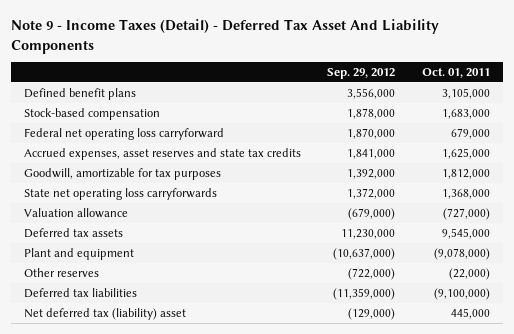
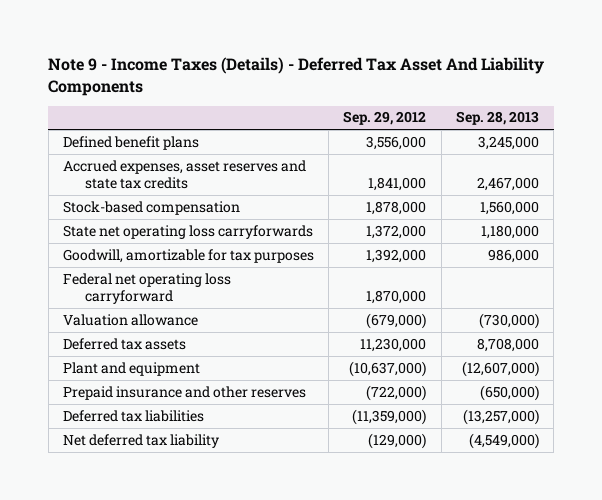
[10,19,439,54] Note 9 - Income Taxes (Detail) - Deferred Tax Asset And Liability Components -> [48,56,545,96] Note 9 - Income Taxes (Details) - Deferred Tax Asset And Liability Components
[421,67,490,78] Oct. 01, 2011 -> none
none -> [455,111,539,126] Sep. 28, 2013
[23,107,160,120] Stock-based compensation -> [62,200,240,215] Stock-based compensation
[23,167,221,180] Goodwill, amortizable for tax purposes -> [62,248,314,263] Goodwill, amortizable for tax purposes
[23,127,224,140] Federal net operating loss carryforward -> [62,272,231,305] Federal net operating loss carryforward
[23,267,99,277] Other reserves -> [62,385,306,400] Prepaid insurance and other reserves
[23,307,186,320] Net deferred tax (liability) asset -> [62,433,219,448] Net deferred tax liability

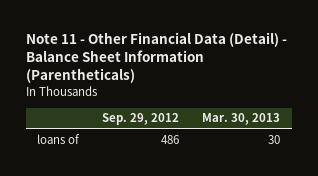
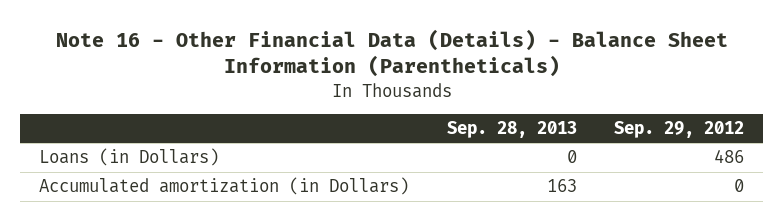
[25,31,287,84] Note 11 - Other Financial Data (Detail) - Balance Sheet Information (Parentheticals) -> [55,28,728,78] Note 16 - Other Financial Data (Details) - Balance Sheet Information (Parentheticals)
[202,113,281,126] Mar. 30, 2013 -> none
none -> [446,121,577,139] Sep. 28, 2013
[37,133,81,144] loans of -> [38,148,219,167] Loans (in Dollars)
none -> [38,177,409,196] Accumulated amortization (in Dollars)

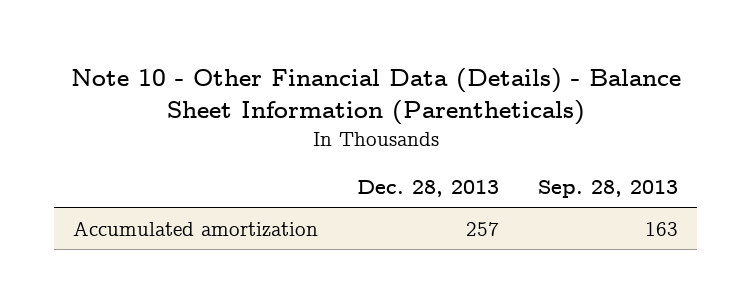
[55,28,728,78] Note 16 - Other Financial Data (Details) - Balance Sheet Information (Parentheticals) -> [70,68,681,126] Note 10 - Other Financial Data (Details) - Balance Sheet Information (Parentheticals)
[614,121,745,139] Sep. 29, 2012 -> none
none -> [357,180,500,198] Dec. 28, 2013
[38,148,219,167] Loans (in Dollars) -> none
[38,177,409,196] Accumulated amortization (in Dollars) -> [73,220,319,237] Accumulated amortization

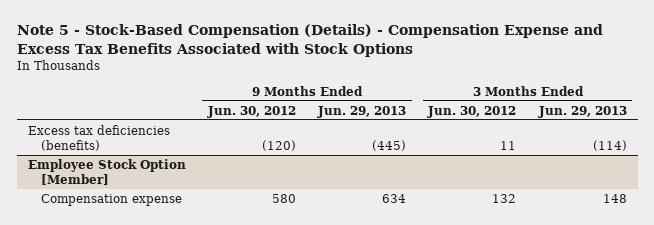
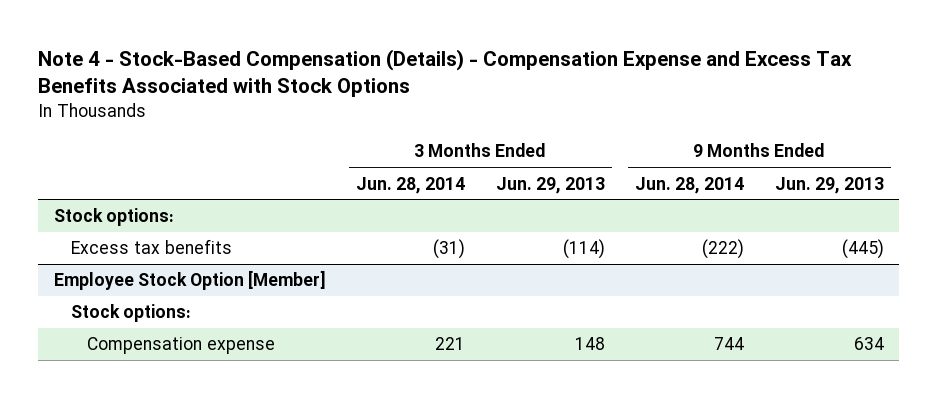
[16,24,603,57] Note 5 - Stock-Based Compensation (Details) - Compensation Expense and Excess Tax Benefits Associated with Stock Options -> [38,48,853,98] Note 4 - Stock-Based Compensation (Details) - Compensation Expense and Excess Tax Benefits Associated with Stock Options
[206,105,296,118] Jun. 30, 2012 -> none
[427,105,517,118] Jun. 30, 2012 -> none
none -> [356,176,466,194] Jun. 28, 2014
none -> [635,176,745,194] Jun. 28, 2014
none -> [53,208,174,227] Stock options:
[27,124,170,151] Excess tax deficiencies (benefits) -> [70,239,232,255] Excess tax benefits
none -> [70,304,191,323] Stock options:

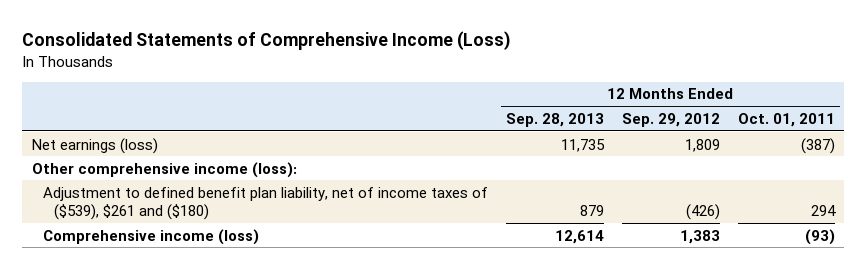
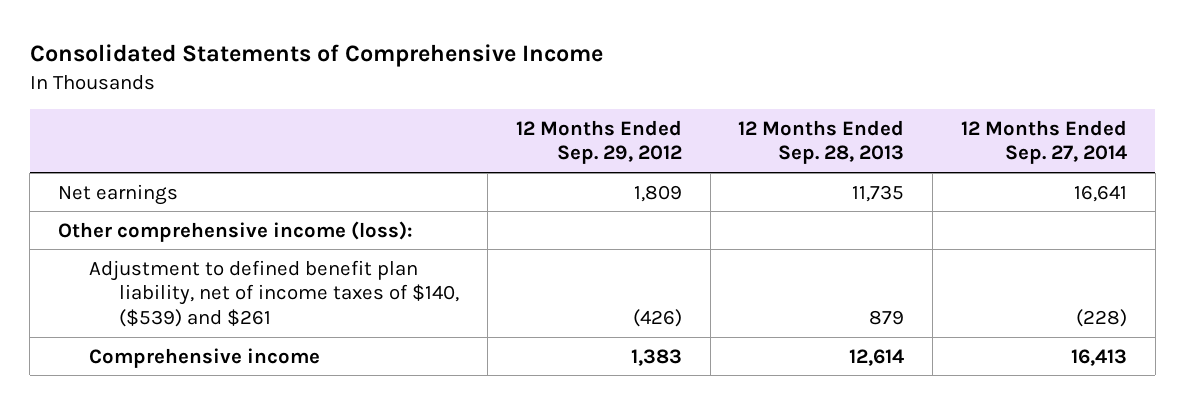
[22,31,512,51] Consolidated Statements of Comprehensive Income (Loss) -> [29,44,603,68] Consolidated Statements of Comprehensive Income
[738,112,836,127] Oct. 01, 2011 -> none
none -> [960,119,1127,165] 12 Months Ended Sep. 27, 2014
[31,137,158,154] Net earnings (loss) -> [57,183,178,205] Net earnings
[42,186,488,221] Adjustment to defined benefit plan liability, net of income taxes of ($539), $261 and ($180) -> [88,259,460,327] Adjustment to defined benefit plan liability, net of income taxes of $140, ($539) and $261
[42,228,259,245] Comprehensive income (loss) -> [88,347,320,368] Comprehensive income

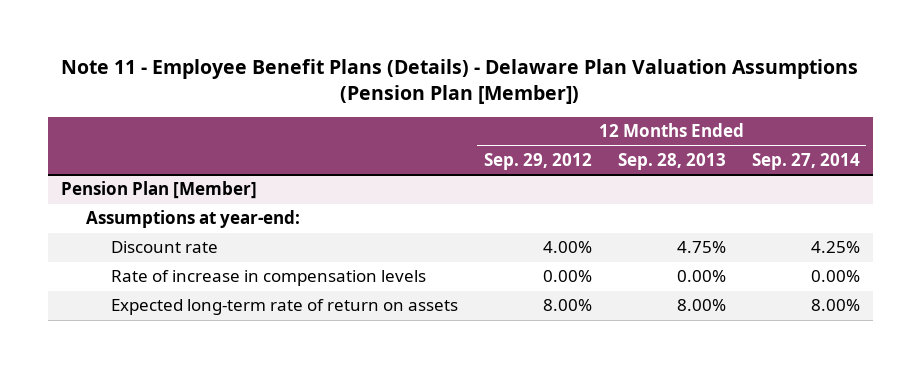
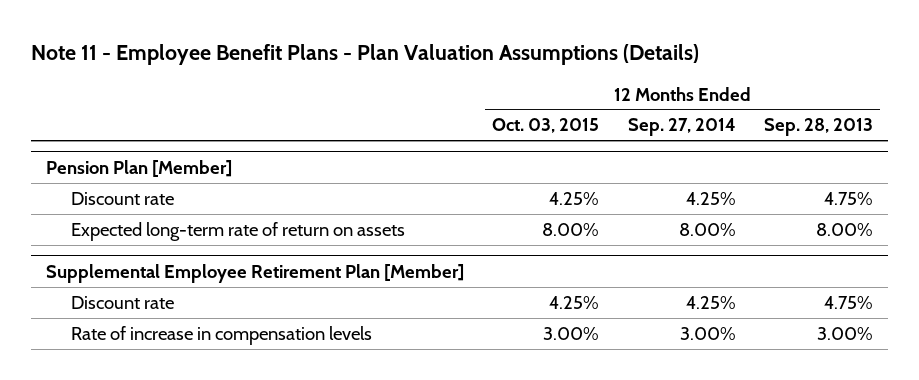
[61,59,859,105] Note 11 - Employee Benefit Plans (Details) - Delaware Plan Valuation Assumptions (Pension Plan [Member]) -> [31,44,700,66] Note 11 - Employee Benefit Plans - Plan Valuation Assumptions (Details)
[483,153,592,171] Sep. 29, 2012 -> none
none -> [492,118,600,134] Oct. 03, 2015
[86,210,301,229] Assumptions at year-end: -> none
[110,270,426,287] Rate of increase in compensation levels -> none
none -> [45,263,464,283] Supplemental Employee Retirement Plan [Member]
none -> [71,295,175,309] Discount rate
none -> [71,325,373,345] Rate of increase in compensation levels

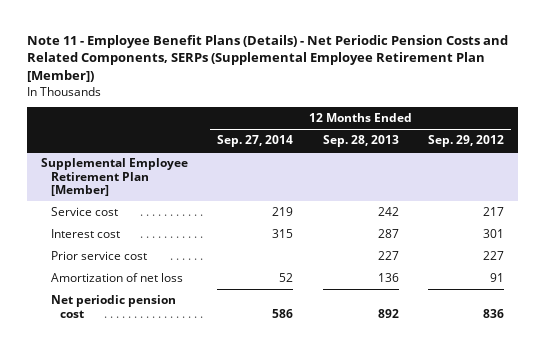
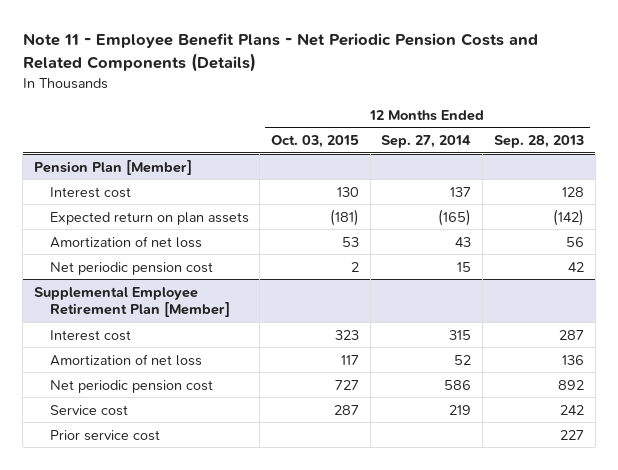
[26,34,508,83] Note 11 - Employee Benefit Plans (Details) - Net Periodic Pension Costs and Related Components, SERPs (Supplemental Employee Retirement Plan [Member]) -> [22,33,538,72] Note 11 - Employee Benefit Plans - Net Periodic Pension Costs and Related Components (Details)
[427,135,504,148] Sep. 29, 2012 -> none
none -> [271,134,360,148] Oct. 03, 2015
none -> [34,159,193,175] Pension Plan [Member]
none -> [49,186,131,198] Interest cost
none -> [49,211,249,225] Expected return on plan assets
none -> [49,235,202,248] Amortization of net loss
none -> [49,261,213,275] Net periodic pension cost
[50,207,118,217] Service cost -> [49,404,128,416] Service cost
[50,251,147,261] Prior service cost -> [49,429,160,441] Prior service cost

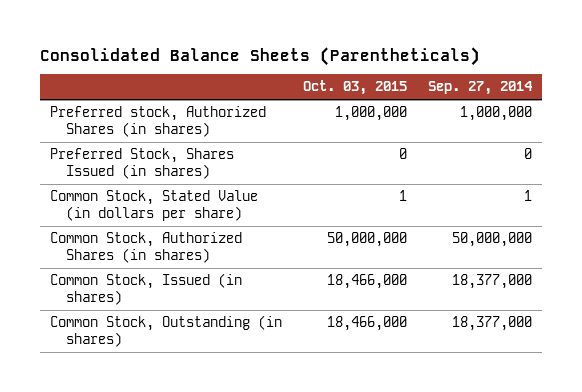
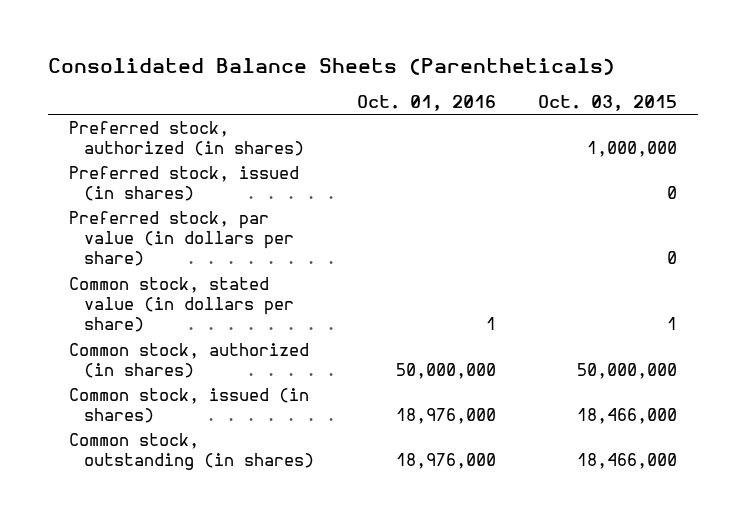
[427,81,533,96] Sep. 27, 2014 -> none
none -> [356,95,496,112] Oct. 01, 2016
[50,106,267,137] Preferred stock, Authorized Shares (in shares) -> [68,120,305,157] Preferred stock, authorized (in shares)
[50,148,235,179] Preferred Stock, Shares Issued (in shares) -> [68,165,299,202] Preferred stock, issued (in shares)
none -> [68,210,295,267] Preferred stock, par value (in dollars per share)
[50,190,259,221] Common Stock, Stated Value (in dollars per share) -> [68,276,295,333] Common stock, stated value (in dollars per share)
[50,232,243,263] Common Stock, Authorized Shares (in shares) -> [68,342,309,379] Common stock, authorized (in shares)
[50,273,243,305] Common Stock, Issued (in shares) -> [68,387,309,424] Common stock, issued (in shares)
[50,315,283,347] Common Stock, Outstanding (in shares) -> [68,432,315,471] Common stock, outstanding (in shares)

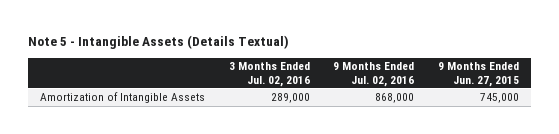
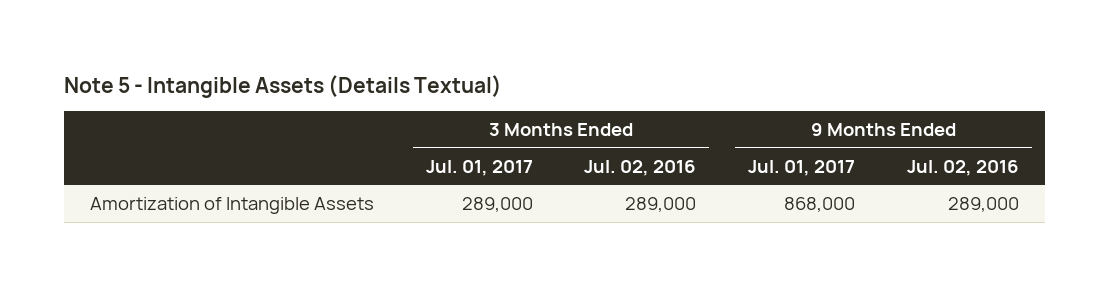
[438,62,520,87] 9 Months Ended Jun. 27, 2015 -> none
none -> [425,159,533,176] Jul. 01, 2017
none -> [748,159,856,176] Jul. 01, 2017
[375,93,415,104] 868,000 -> [948,197,1020,213] 289,000

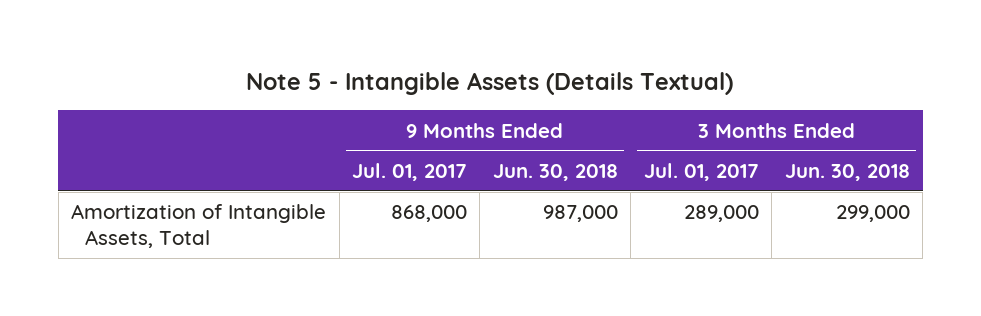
[584,159,697,176] Jul. 02, 2016 -> none
[907,159,1020,176] Jul. 02, 2016 -> none
none -> [492,163,618,181] Jun. 30, 2018
none -> [784,163,910,181] Jun. 30, 2018
[89,197,374,215] Amortization of Intangible Assets -> [71,204,327,249] Amortization of Intangible Assets, Total

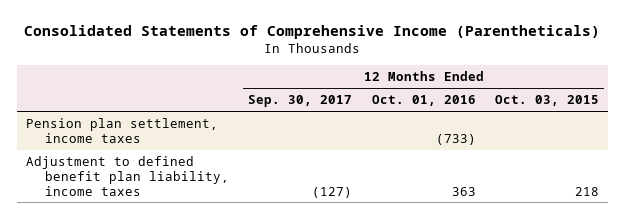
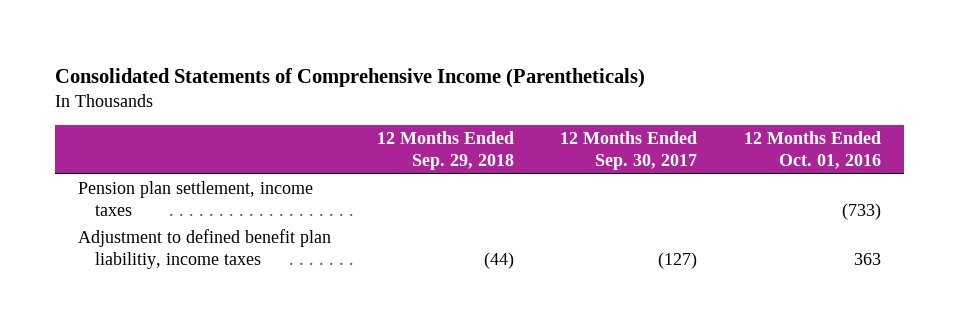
[494,95,599,107] Oct. 03, 2015 -> none
none -> [377,130,515,170] 12 Months Ended Sep. 29, 2018
[26,155,229,196] Adjustment to defined benefit plan liability, income taxes -> [78,229,332,270] Adjustment to defined benefit plan liabilitiy, income taxes

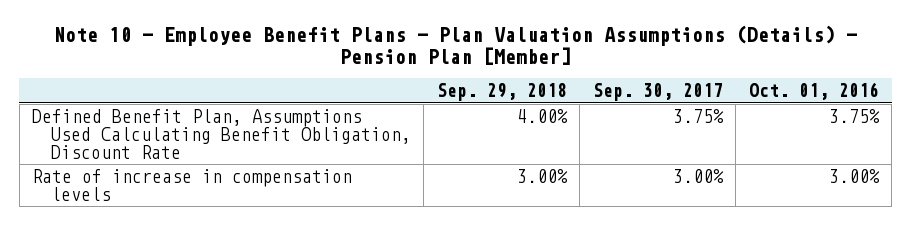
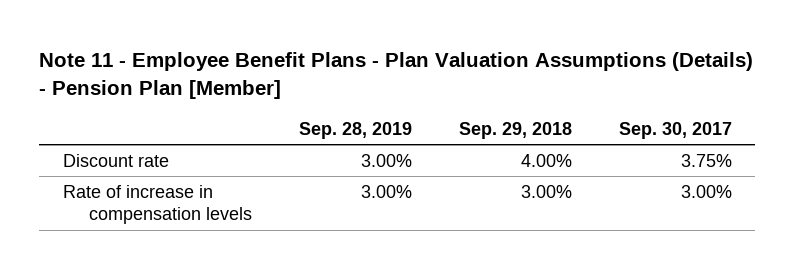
[53,24,857,66] Note 10 - Employee Benefit Plans - Plan Valuation Assumptions (Details) - Pension Plan [Member] -> [39,52,754,100] Note 11 - Employee Benefit Plans - Plan Valuation Assumptions (Details) - Pension Plan [Member]
[748,82,879,101] Oct. 01, 2016 -> none
none -> [299,121,413,139] Sep. 28, 2019
[32,108,411,159] Defined Benefit Plan, Assumptions Used Calculating Benefit Obligation, Discount Rate -> [62,153,169,167] Discount rate

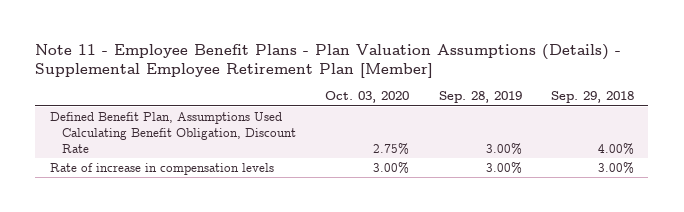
[39,52,754,100] Note 11 - Employee Benefit Plans - Plan Valuation Assumptions (Details) - Pension Plan [Member] -> [35,43,622,78] Note 11 - Employee Benefit Plans - Plan Valuation Assumptions (Details) - Supplemental Employee Retirement Plan [Member]
[618,121,732,139] Sep. 30, 2017 -> none
none -> [325,91,410,104] Oct. 03, 2020
[62,153,169,167] Discount rate -> [49,111,297,153] Defined Benefit Plan, Assumptions Used Calculating Benefit Obligation, Discount Rate

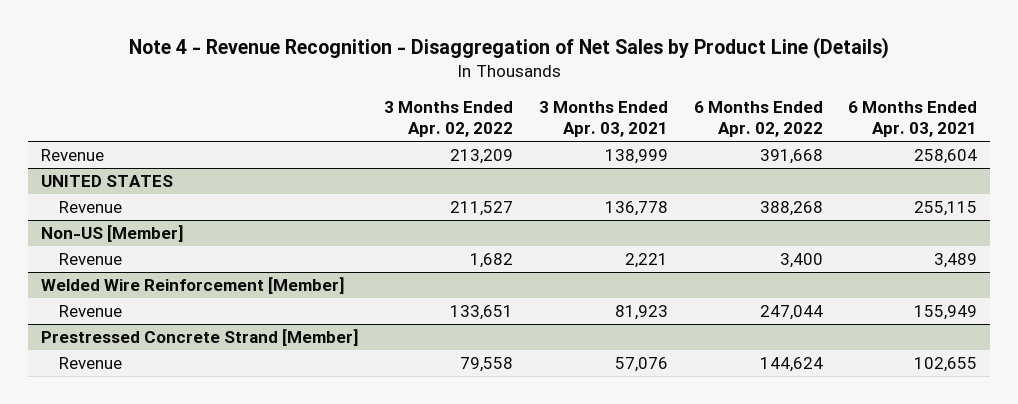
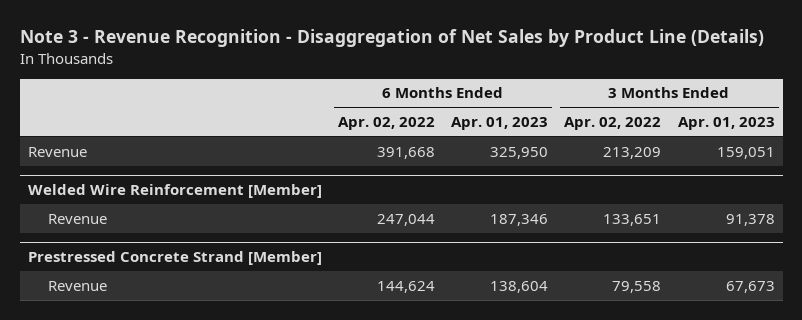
[128,37,889,60] Note 4 - Revenue Recognition - Disaggregation of Net Sales by Product Line (Details) -> [19,29,764,48] Note 3 - Revenue Recognition - Disaggregation of Net Sales by Product Line (Details)
[538,100,668,138] 3 Months Ended Apr. 03, 2021 -> none
[848,100,978,138] 6 Months Ended Apr. 03, 2021 -> none
none -> [451,117,549,131] Apr. 01, 2023
none -> [677,117,775,131] Apr. 01, 2023
[40,175,173,188] UNITED STATES -> none
[58,201,122,214] Revenue -> none
[40,225,184,243] Non-US [Member] -> none
[58,253,122,266] Revenue -> none

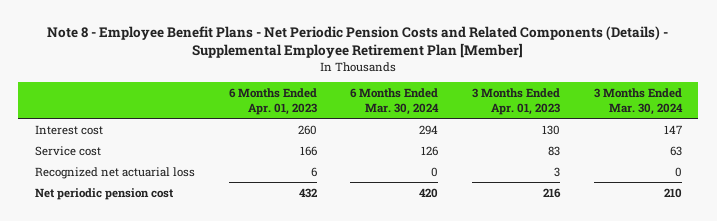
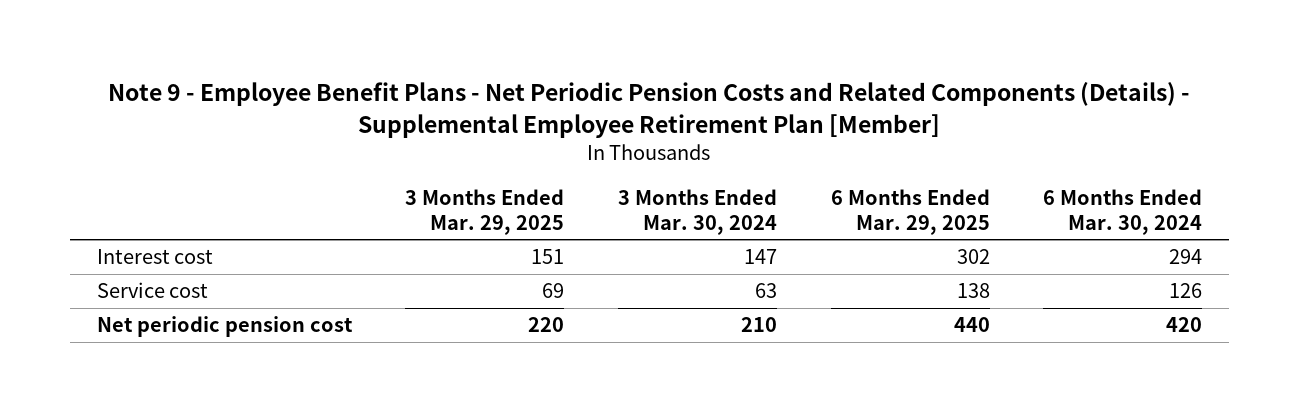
[47,25,669,58] Note 8 - Employee Benefit Plans - Net Periodic Pension Costs and Related Components (Details) - Supplemental Employee Retirement Plan [Member] -> [108,82,1191,138] Note 9 - Employee Benefit Plans - Net Periodic Pension Costs and Related Components (Details) - Supplemental Employee Retirement Plan [Member]
[228,88,317,115] 6 Months Ended Apr. 01, 2023 -> none
[472,88,561,115] 3 Months Ended Apr. 01, 2023 -> none
none -> [405,188,565,235] 3 Months Ended Mar. 29, 2025
none -> [830,188,990,235] 6 Months Ended Mar. 29, 2025
[35,166,196,179] Recognized net actuarial loss -> none

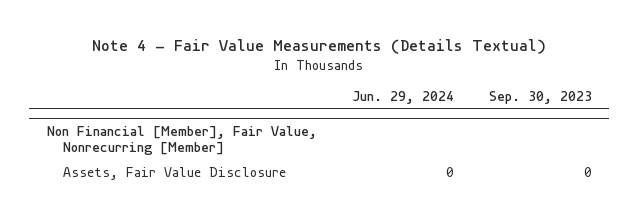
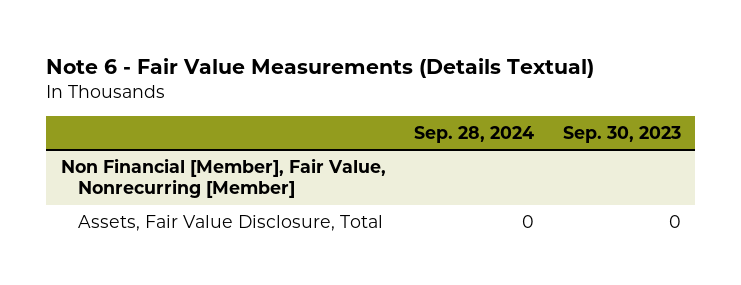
[92,39,547,55] Note 4 - Fair Value Measurements (Details Textual) -> [46,57,595,78] Note 6 - Fair Value Measurements (Details Textual)
[351,91,454,105] Jun. 29, 2024 -> none
none -> [414,125,535,143] Sep. 28, 2024
[63,167,287,181] Assets, Fair Value Disclosure -> [77,215,383,232] Assets, Fair Value Disclosure, Total

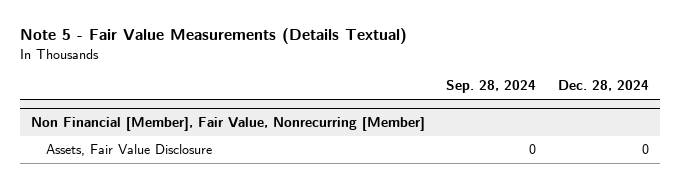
[46,57,595,78] Note 6 - Fair Value Measurements (Details Textual) -> [19,28,407,45] Note 5 - Fair Value Measurements (Details Textual)
[562,125,681,143] Sep. 30, 2023 -> none
none -> [558,80,650,92] Dec. 28, 2024
[77,215,383,232] Assets, Fair Value Disclosure, Total -> [46,144,213,157] Assets, Fair Value Disclosure

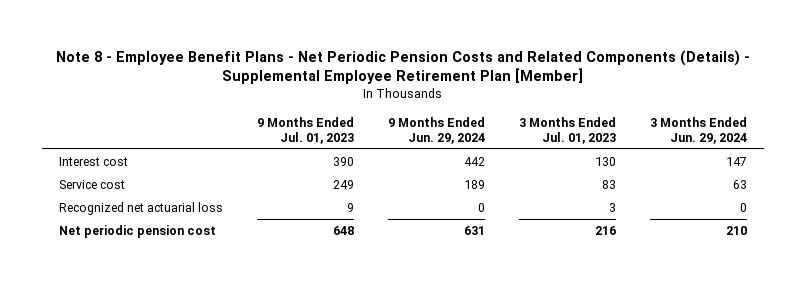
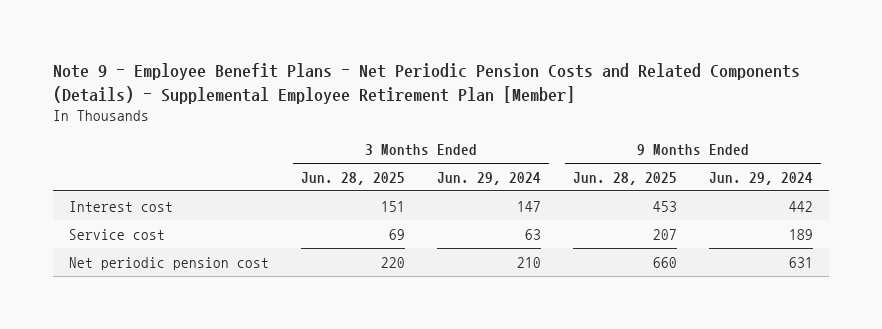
[56,49,751,85] Note 8 - Employee Benefit Plans - Net Periodic Pension Costs and Related Components (Details) - Supplemental Employee Retirement Plan [Member] -> [52,63,800,104] Note 9 - Employee Benefit Plans - Net Periodic Pension Costs and Related Components (Details) - Supplemental Employee Retirement Plan [Member]
[257,116,355,144] 9 Months Ended Jul. 01, 2023 -> none
[519,116,617,144] 3 Months Ended Jul. 01, 2023 -> none
none -> [301,171,406,185] Jun. 28, 2025
none -> [573,171,678,185] Jun. 28, 2025
[59,201,224,215] Recognized net actuarial loss -> none

